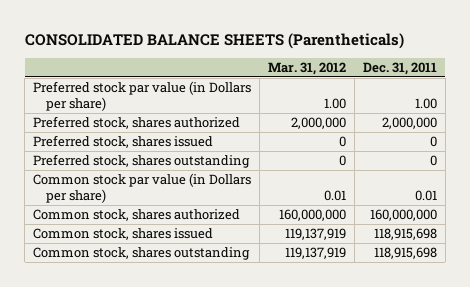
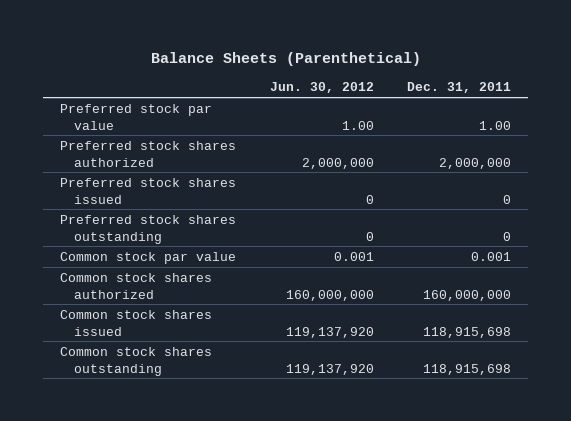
[24,32,404,49] CONSOLIDATED BALANCE SHEETS (Parentheticals) -> [150,52,421,67] Balance Sheets (Parenthetical)
[267,61,346,75] Mar. 31, 2012 -> none
none -> [269,82,374,94] Jun. 30, 2012
[33,81,252,111] Preferred stock par value (in Dollars per share) -> [59,103,212,130] Preferred stock par value
[33,116,241,130] Preferred stock, shares authorized -> [59,140,236,167] Preferred stock shares authorized
[33,135,214,149] Preferred stock, shares issued -> [59,177,236,204] Preferred stock shares issued
[33,154,251,169] Preferred stock, shares outstanding -> [59,214,236,244] Preferred stock shares outstanding
[33,173,252,203] Common stock par value (in Dollars per share) -> [59,251,236,264] Common stock par value
[414,189,437,201] 0.01 -> [471,251,512,261] 0.001
[33,209,241,222] Common stock, shares authorized -> [59,272,212,299] Common stock shares authorized
[33,228,214,241] Common stock, shares issued -> [59,309,212,336] Common stock shares issued
[33,247,251,261] Common stock, shares outstanding -> [59,346,212,376] Common stock shares outstanding

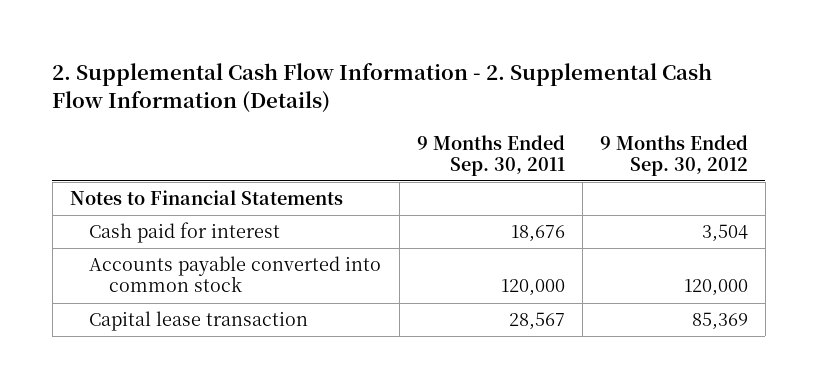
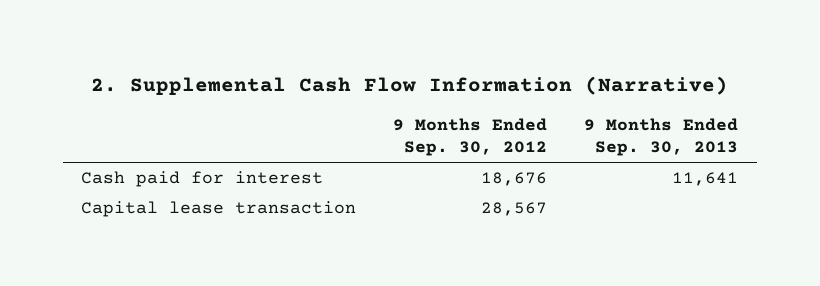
[52,63,713,114] 2. Supplemental Cash Flow Information - 2. Supplemental Cash Flow Information (Details) -> [90,76,728,96] 2. Supplemental Cash Flow Information (Narrative)
[416,134,565,176] 9 Months Ended Sep. 30, 2011 -> none
none -> [584,117,739,157] 9 Months Ended Sep. 30, 2013
[69,190,343,206] Notes to Financial Statements -> none
[89,256,382,293] Accounts payable converted into common stock -> none
[701,224,748,243] 3,504 -> [481,172,548,187] 18,676
[691,312,748,331] 85,369 -> [481,202,548,217] 28,567

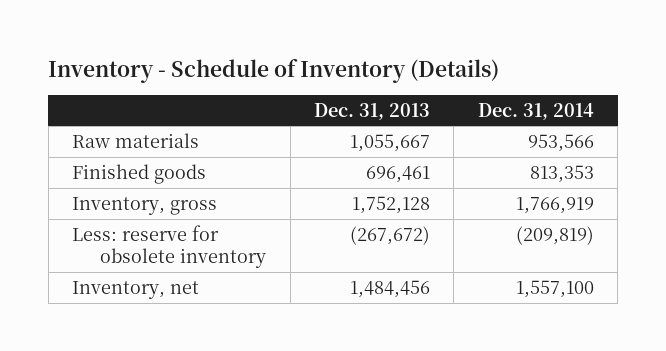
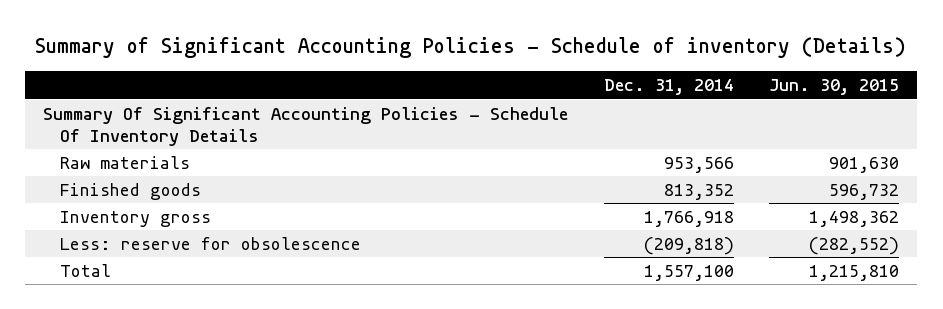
[48,58,500,83] Inventory - Schedule of Inventory (Details) -> [35,37,907,59] Summary of Significant Accounting Policies - Schedule of inventory (Details)
[314,102,431,120] Dec. 31, 2013 -> none
none -> [769,79,900,96] Jun. 30, 2015
none -> [43,106,569,146] Summary Of Significant Accounting Policies - Schedule Of Inventory Details
[529,164,594,183] 813,353 -> [663,183,734,200] 813,352
[72,196,218,215] Inventory, gross -> [60,210,212,227] Inventory gross
[515,196,594,214] 1,766,919 -> [643,210,734,227] 1,766,918
[72,224,267,269] Less: reserve for obsolete inventory -> [60,236,362,250] Less: reserve for obsolescence
[515,225,594,245] (209,819) -> [643,236,734,255] (209,818)
[72,280,200,299] Inventory, net -> [60,263,112,277] Total

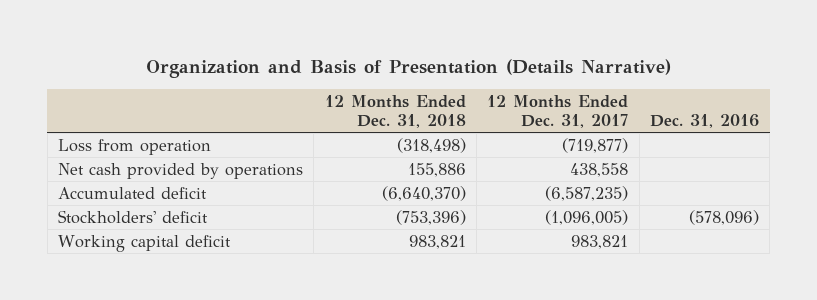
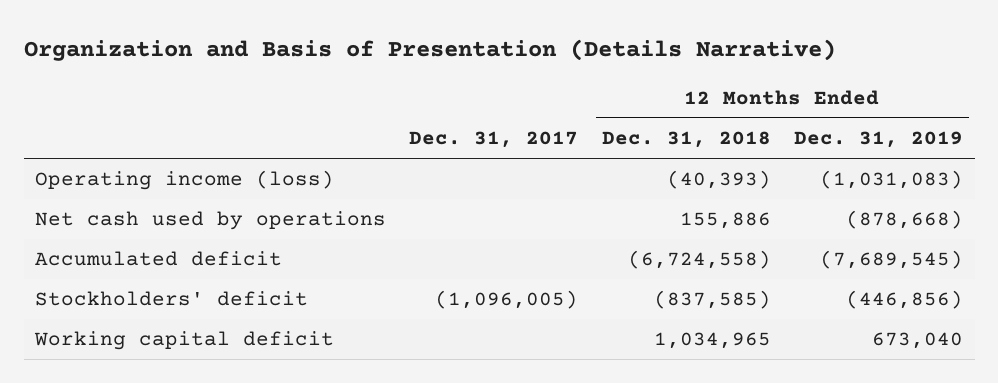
[487,94,629,128] 12 Months Ended Dec. 31, 2017 -> none
[650,113,760,128] Dec. 31, 2016 -> none
none -> [409,130,579,148] Dec. 31, 2017
none -> [794,130,964,148] Dec. 31, 2019
[57,138,211,155] Loss from operation -> [35,170,335,191] Operating income (loss)
[396,137,466,153] (318,498) -> [666,170,771,190] (40,393)
[57,162,303,179] Net cash provided by operations -> [35,211,387,231] Net cash used by operations
[381,185,466,201] (6,640,370) -> [627,250,771,270] (6,724,558)
[395,209,466,225] (753,396) -> [653,290,771,310] (837,585)
[408,234,466,249] 983,821 -> [653,332,771,350] 1,034,965

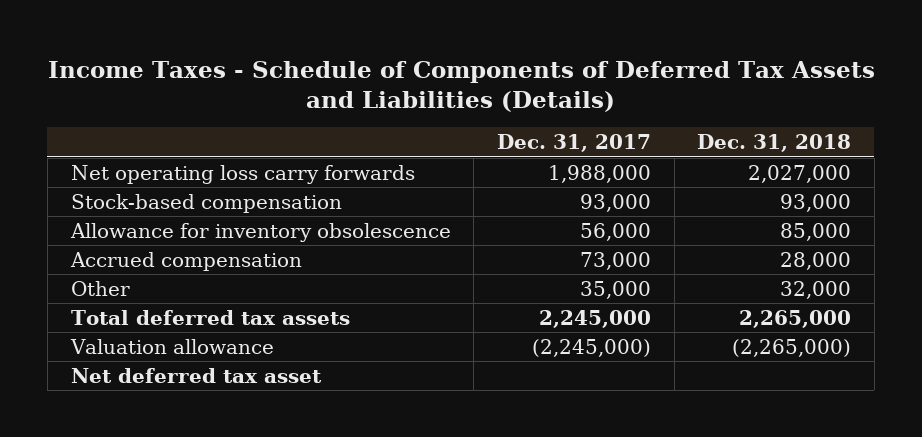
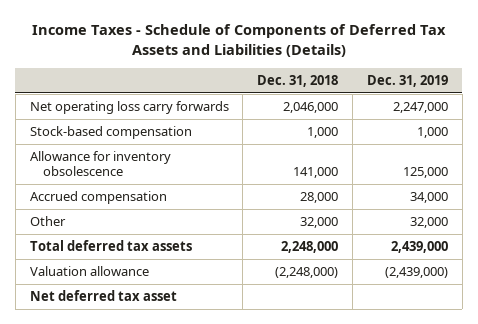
[496,134,651,153] Dec. 31, 2017 -> none
none -> [366,74,448,87] Dec. 31, 2019
[748,164,852,183] 2,027,000 -> [283,102,339,114] 2,046,000
[780,193,852,212] 93,000 -> [307,127,339,139] 1,000
[780,222,852,241] 85,000 -> [293,167,339,179] 141,000
[739,309,852,328] 2,265,000 -> [281,241,339,254] 2,248,000
[732,338,852,357] (2,265,000) -> [275,267,339,279] (2,248,000)

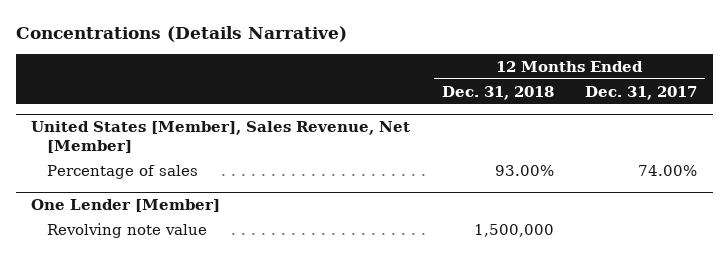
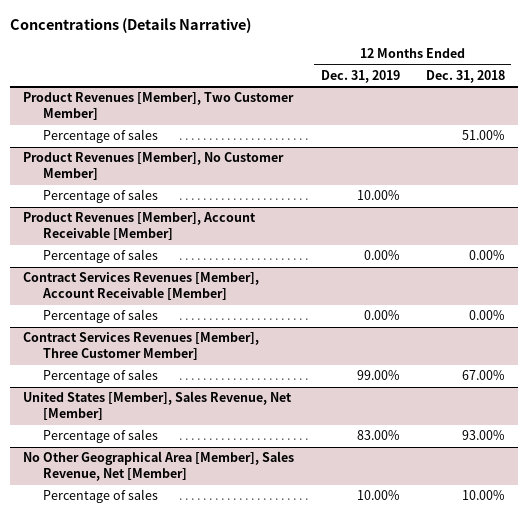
[584,85,697,100] Dec. 31, 2017 -> none
none -> [320,69,400,83] Dec. 31, 2019
none -> [23,92,295,121] Product Revenues [Member], Two Customer Member]
none -> [43,129,159,144] Percentage of sales
none -> [23,152,285,181] Product Revenues [Member], No Customer Member]
none -> [43,189,159,204] Percentage of sales
none -> [23,212,257,241] Product Revenues [Member], Account Receivable [Member]
none -> [43,249,159,264] Percentage of sales
none -> [23,272,260,301] Contract Services Revenues [Member], Account Receivable [Member]
none -> [43,309,159,324] Percentage of sales
none -> [23,332,260,361] Contract Services Revenues [Member], Three Customer Member]
none -> [43,369,159,384] Percentage of sales
[31,199,221,213] One Lender [Member] -> none
[46,222,207,238] Revolving note value -> none
none -> [23,451,295,482] No Other Geographical Area [Member], Sales Revenue, Net [Member]
none -> [43,489,159,504] Percentage of sales

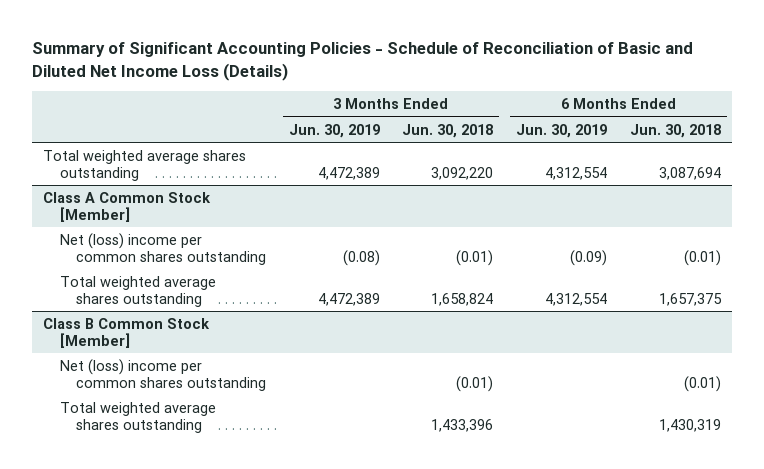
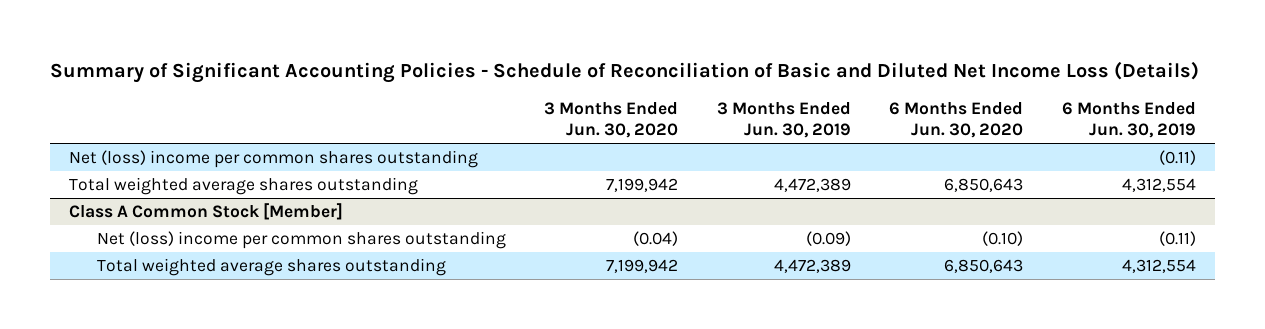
[402,123,494,138] Jun. 30, 2018 -> none
[629,123,721,138] Jun. 30, 2018 -> none
none -> [544,101,679,138] 3 Months Ended Jun. 30, 2020
none -> [889,101,1024,138] 6 Months Ended Jun. 30, 2020
none -> [69,150,479,169] Net (loss) income per common shares outstanding
[342,249,380,266] (0.08) -> [805,231,851,247] (0.09)
[570,249,608,266] (0.09) -> [1158,231,1196,247] (0.11)
[43,317,211,348] Class B Common Stock [Member] -> none
[59,358,266,391] Net (loss) income per common shares outstanding -> none
[59,401,216,433] Total weighted average shares outstanding -> none

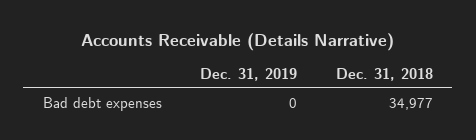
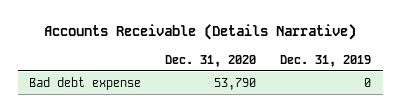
[335,67,433,81] Dec. 31, 2018 -> none
none -> [165,54,257,67] Dec. 31, 2020
[42,96,162,111] Bad debt expenses -> [29,77,142,91] Bad debt expense

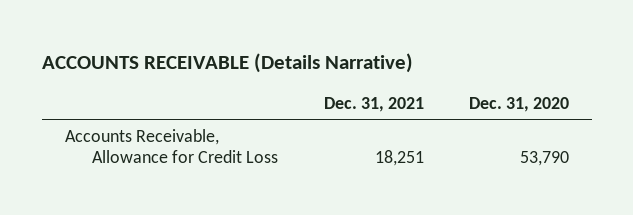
[44,24,357,41] Accounts Receivable (Details Narrative) -> [41,53,413,74] ACCOUNTS RECEIVABLE (Details Narrative)
[280,54,372,67] Dec. 31, 2019 -> none
none -> [323,97,424,113] Dec. 31, 2021
[29,77,142,91] Bad debt expense -> [64,128,279,163] Accounts Receivable, Allowance for Credit Loss

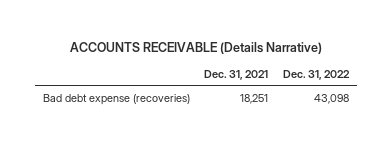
[468,97,569,113] Dec. 31, 2020 -> none
none -> [283,70,351,81] Dec. 31, 2022
[64,128,279,163] Accounts Receivable, Allowance for Credit Loss -> [42,94,190,106] Bad debt expense (recoveries)

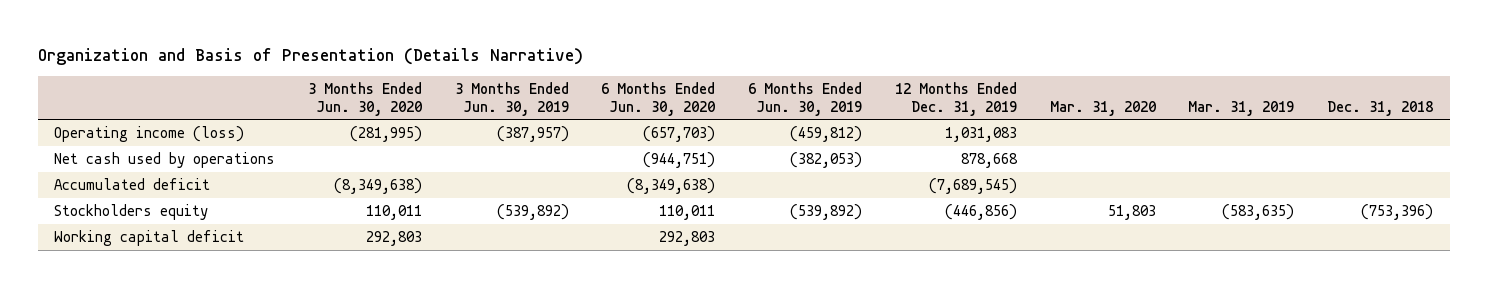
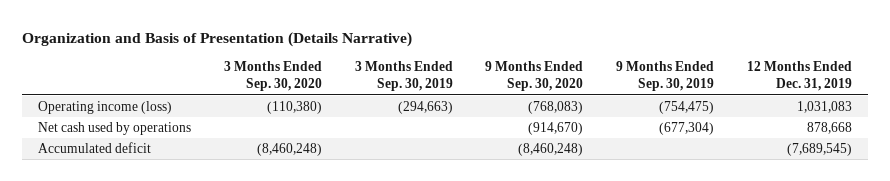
[307,81,422,116] 3 Months Ended Jun. 30, 2020 -> none
[454,81,569,116] 3 Months Ended Jun. 30, 2019 -> none
[601,81,716,116] 6 Months Ended Jun. 30, 2020 -> none
[748,81,863,116] 6 Months Ended Jun. 30, 2019 -> none
[1049,100,1156,116] Mar. 31, 2020 -> none
[1188,100,1295,116] Mar. 31, 2019 -> none
[1327,100,1434,116] Dec. 31, 2018 -> none
none -> [223,60,322,92] 3 Months Ended Sep. 30, 2020
none -> [354,60,453,92] 3 Months Ended Sep. 30, 2019
none -> [485,60,584,92] 9 Months Ended Sep. 30, 2020
none -> [615,60,714,92] 9 Months Ended Sep. 30, 2019
[53,204,208,221] Stockholders equity -> none
[53,230,244,247] Working capital deficit -> none

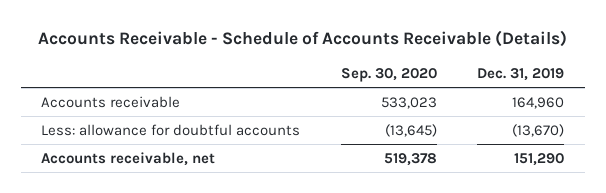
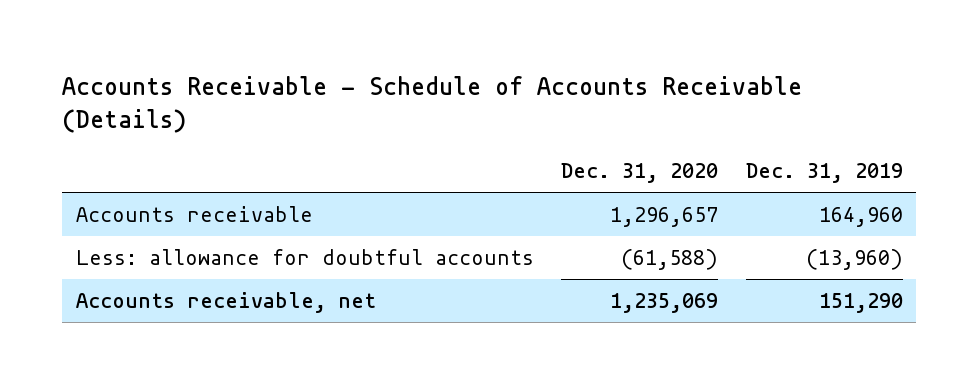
[340,68,437,83] Sep. 30, 2020 -> none
none -> [561,163,719,184] Dec. 31, 2020
[512,123,565,137] (13,670) -> [805,248,903,270] (13,960)

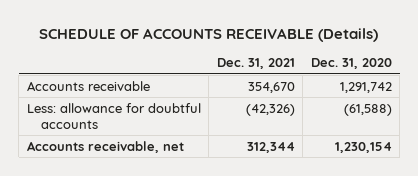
[61,76,802,134] Accounts Receivable - Schedule of Accounts Receivable (Details) -> [39,27,379,42] SCHEDULE OF ACCOUNTS RECEIVABLE (Details)
[745,163,903,184] Dec. 31, 2019 -> none
none -> [216,58,295,70] Dec. 31, 2021
[610,206,719,227] 1,296,657 -> [339,81,392,93] 1,291,742
[610,292,719,313] 1,235,069 -> [334,141,392,153] 1,230,154

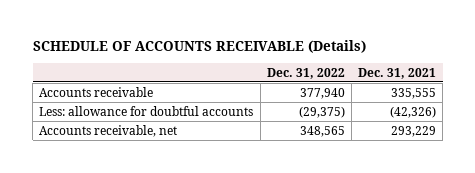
[310,58,392,70] Dec. 31, 2020 -> none
none -> [266,67,345,79] Dec. 31, 2022
[247,81,295,93] 354,670 -> [391,87,437,99] 335,555
[246,141,295,153] 312,344 -> [391,125,437,137] 293,229

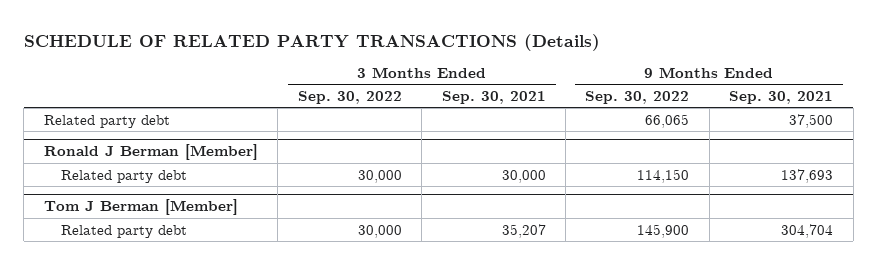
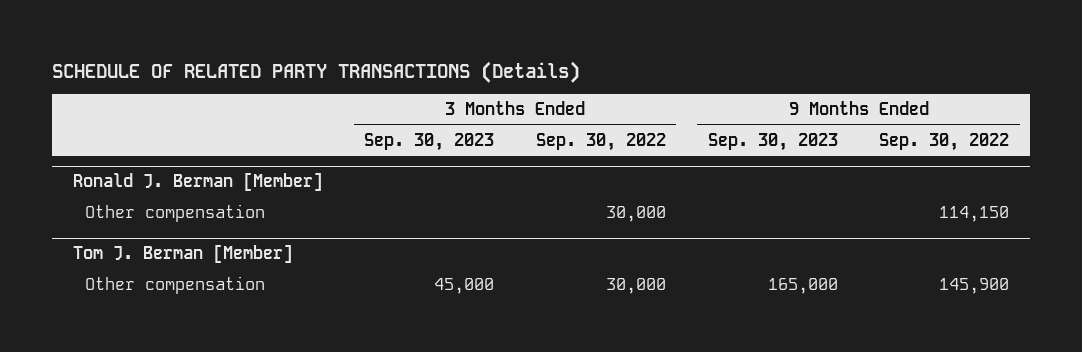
[441,90,546,104] Sep. 30, 2021 -> none
[729,90,834,104] Sep. 30, 2021 -> none
none -> [364,132,495,151] Sep. 30, 2023
none -> [707,132,838,151] Sep. 30, 2023
[43,114,170,128] Related party debt -> none
[43,144,258,161] Ronald J Berman [Member] -> [72,172,323,192] Ronald J. Berman [Member]
[60,169,187,183] Related party debt -> [85,204,266,223] Other compensation
[43,199,238,216] Tom J Berman [Member] -> [72,244,293,264] Tom J. Berman [Member]
[60,224,187,238] Related party debt -> [85,276,266,295] Other compensation

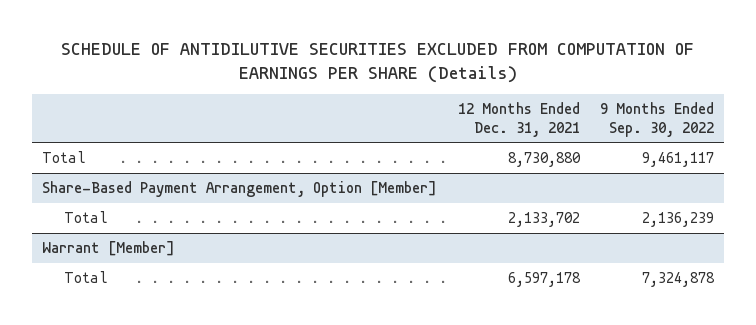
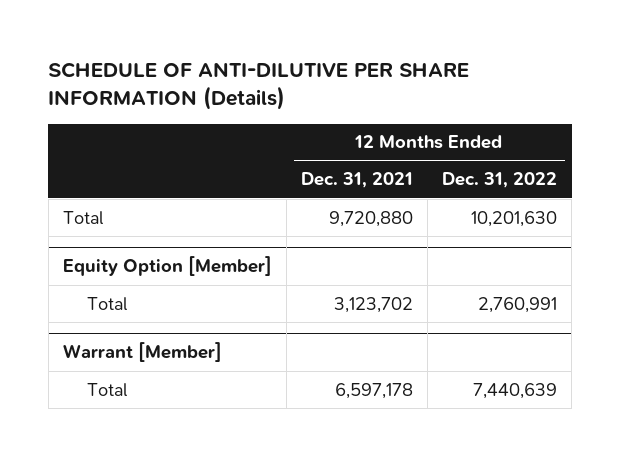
[61,43,695,83] SCHEDULE OF ANTIDILUTIVE SECURITIES EXCLUDED FROM COMPUTATION OF EARNINGS PER SHARE (Details) -> [48,61,470,111] SCHEDULE OF ANTI-DILUTIVE PER SHARE INFORMATION (Details)
[599,102,714,137] 9 Months Ended Sep. 30, 2022 -> none
none -> [442,172,558,189] Dec. 31, 2022
[42,181,438,198] Share-Based Payment Arrangement, Option [Member] -> none
[507,152,581,168] 8,730,880 -> [329,210,414,227] 9,720,880
none -> [62,256,272,277] Equity Option [Member]
[507,212,580,228] 2,133,702 -> [334,296,414,313] 3,123,702

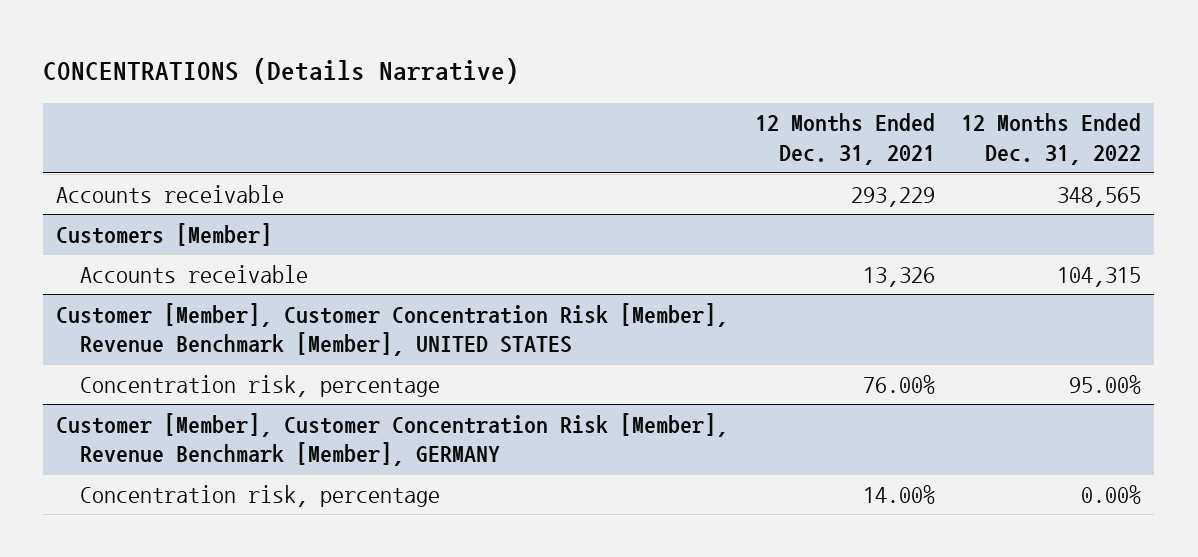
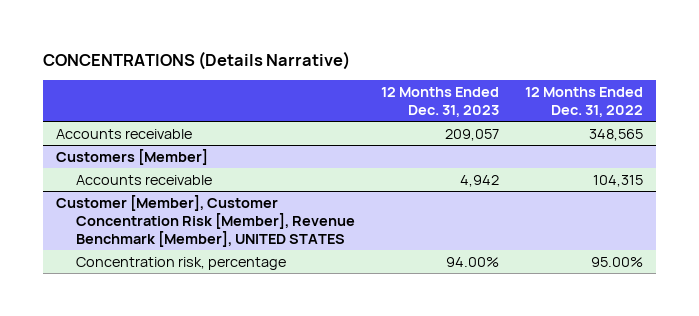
[754,113,935,165] 12 Months Ended Dec. 31, 2021 -> none
none -> [380,86,499,117] 12 Months Ended Dec. 31, 2023
[56,412,729,467] Customer [Member], Customer Concentration Risk [Member], Revenue Benchmark [Member], GERMANY -> none
[79,484,440,507] Concentration risk, percentage -> none

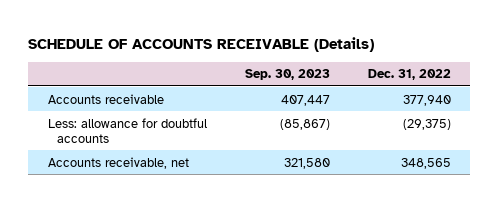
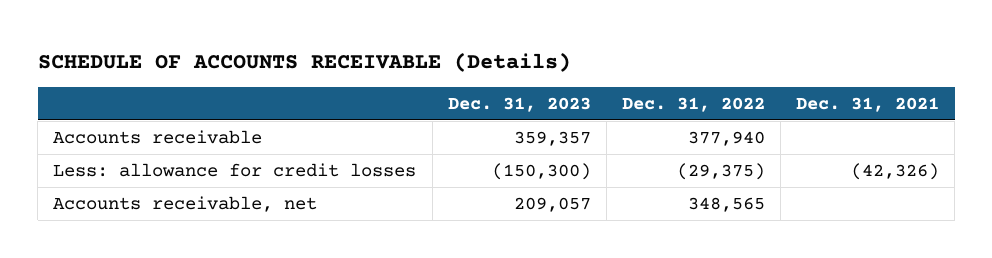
[244,69,330,81] Sep. 30, 2023 -> none
none -> [447,96,591,112] Dec. 31, 2023
none -> [795,96,939,112] Dec. 31, 2021
[47,117,207,143] Less: allowance for doubtful accounts -> [53,163,417,178] Less: allowance for credit losses

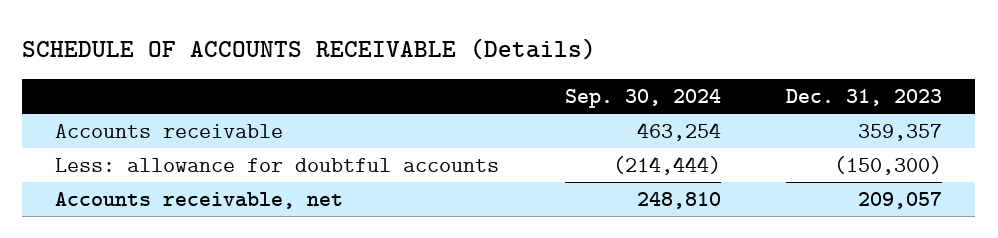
[621,96,765,112] Dec. 31, 2022 -> none
[795,96,939,112] Dec. 31, 2021 -> none
none -> [564,89,721,109] Sep. 30, 2024
[53,163,417,178] Less: allowance for credit losses -> [55,157,500,172] Less: allowance for doubtful accounts

